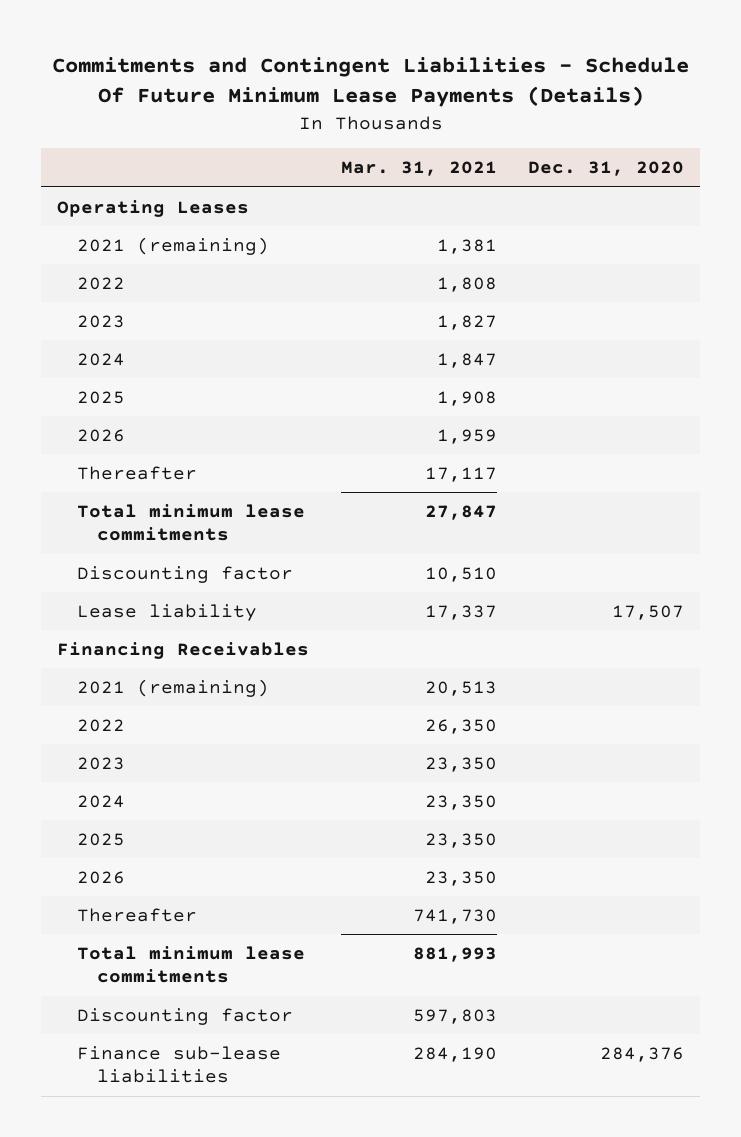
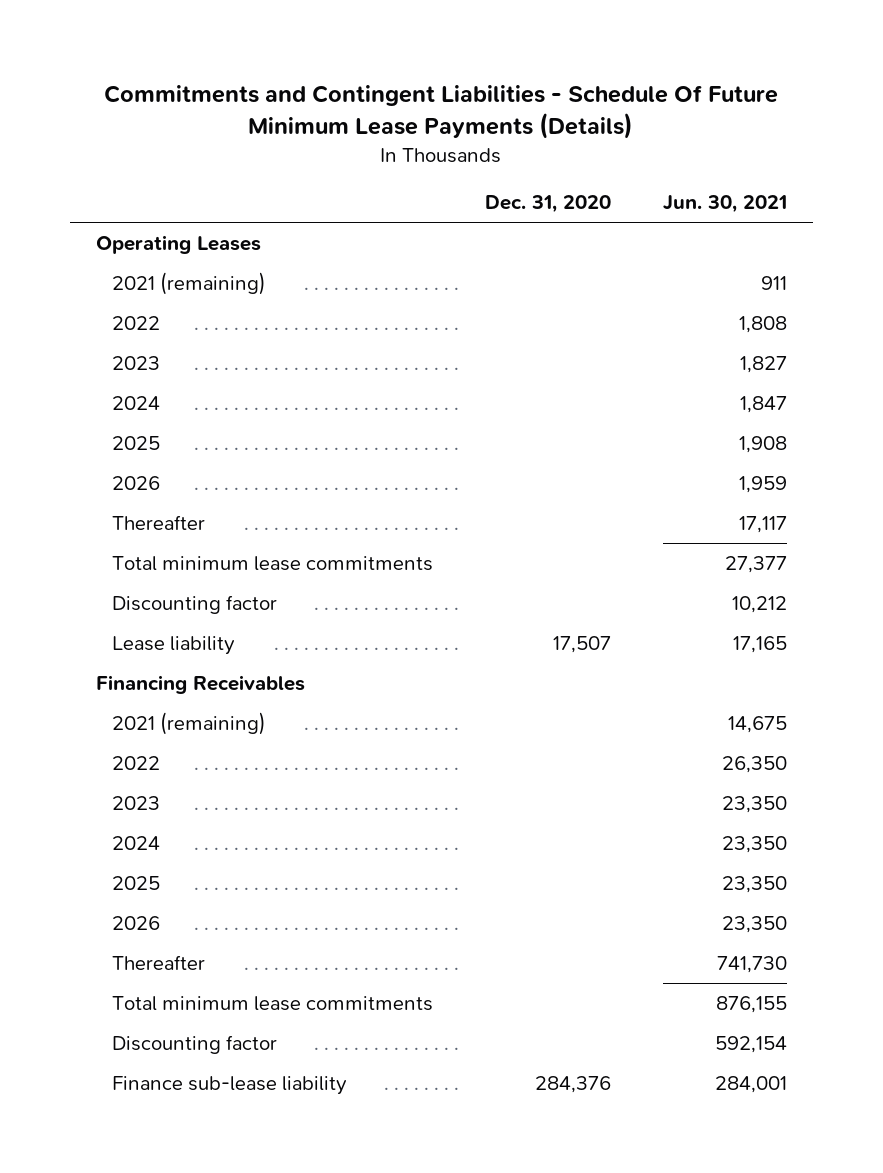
[340,161,497,177] Mar. 31, 2021 -> none
none -> [662,195,787,214] Jun. 30, 2021
[77,1046,282,1084] Finance sub-lease liabilities -> [112,1075,348,1095] Finance sub-lease liability

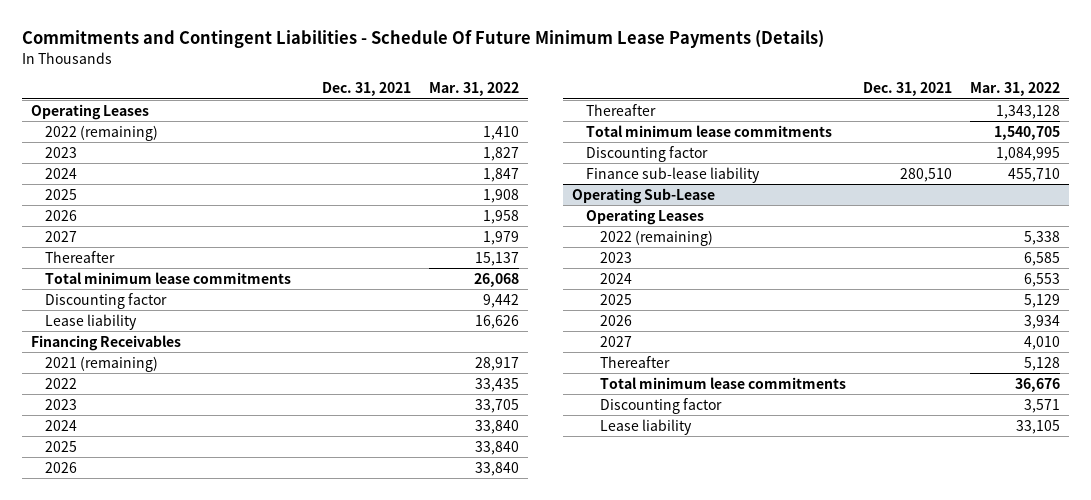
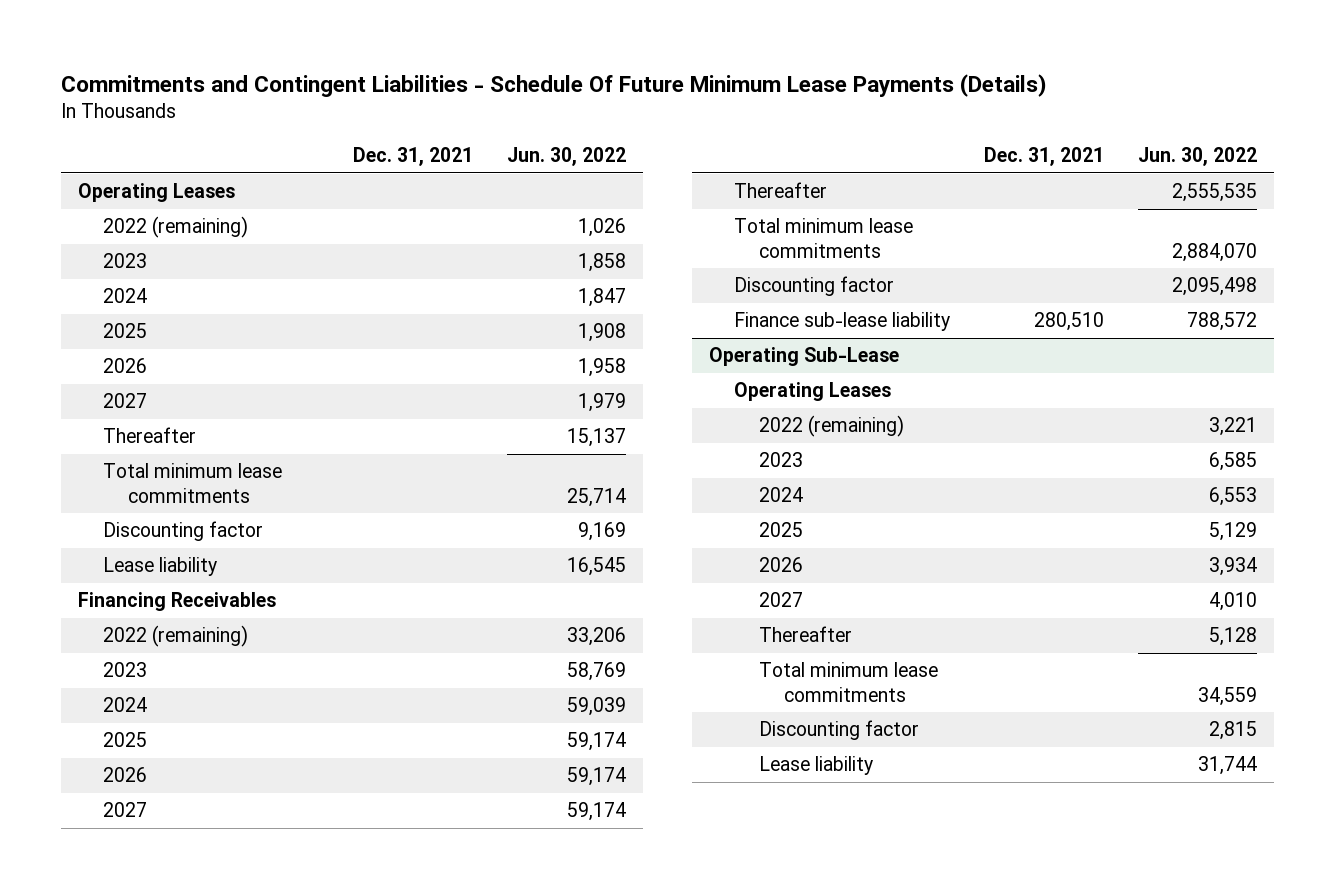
[429,82,520,97] Mar. 31, 2022 -> none
none -> [507,147,627,167] Jun. 30, 2022
[44,377,77,389] 2022 -> none
[44,355,158,372] 2021 (remaining) -> [102,625,248,648] 2022 (remaining)
none -> [102,802,147,818] 2027

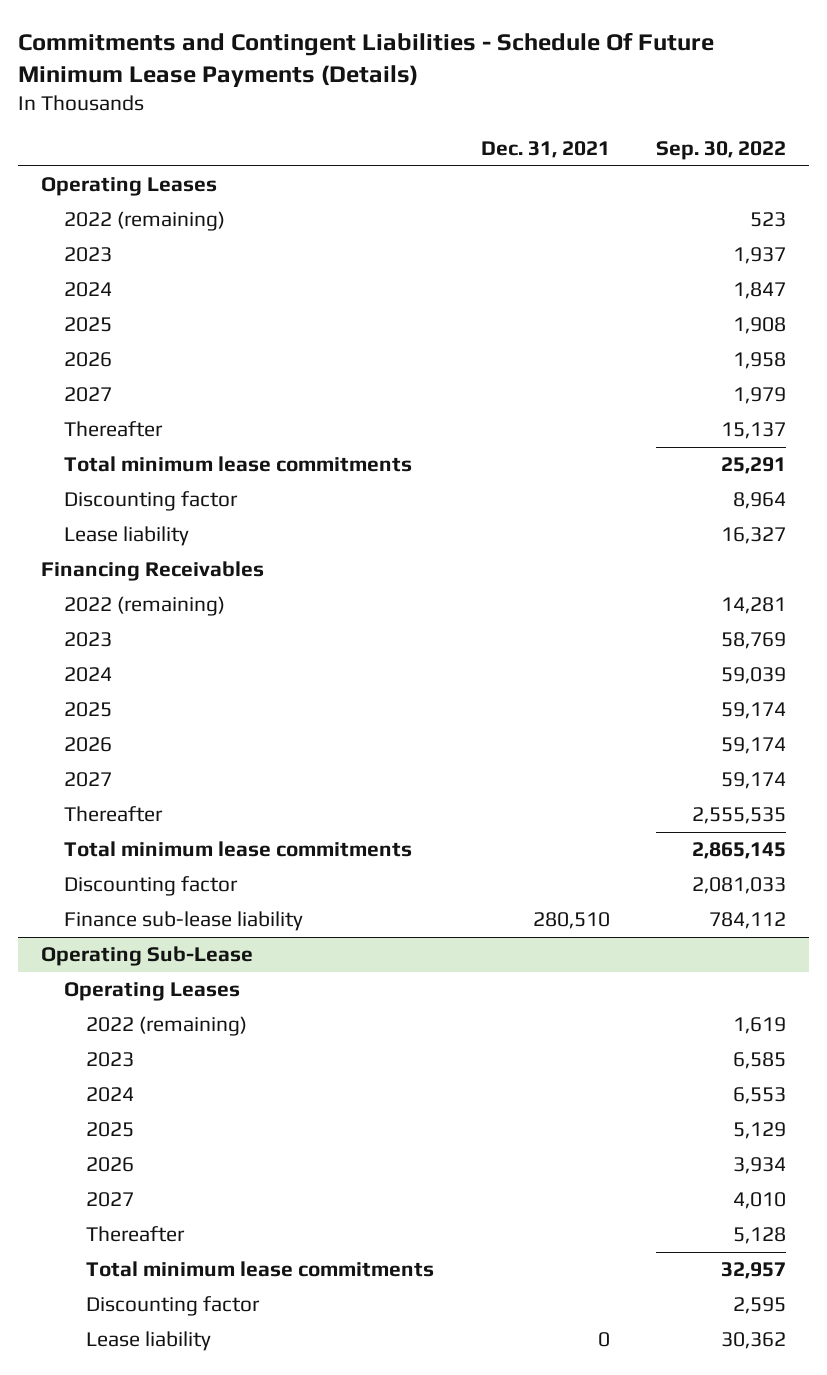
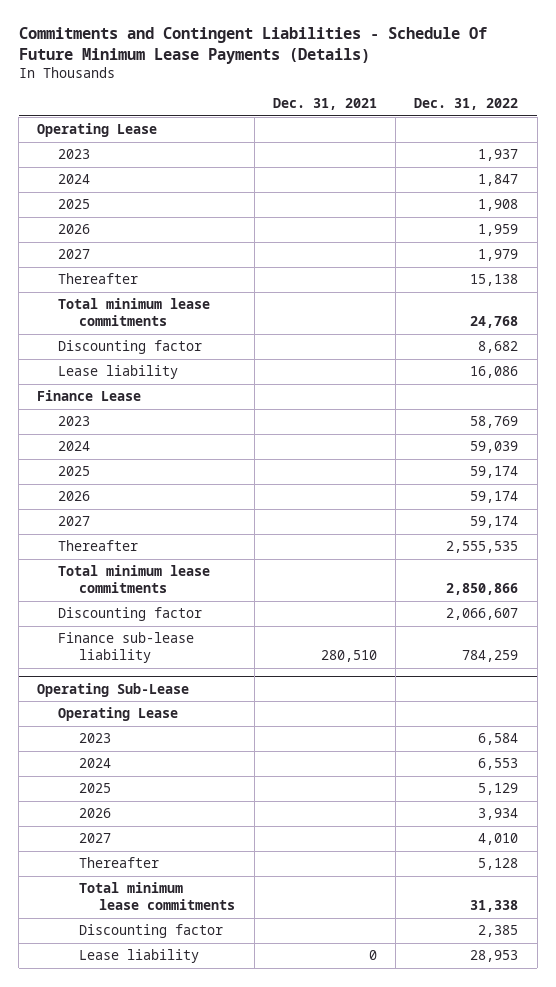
[655,141,786,161] Sep. 30, 2022 -> none
none -> [414,97,519,110] Dec. 31, 2022
[63,211,225,232] 2022 (remaining) -> none
[40,177,217,197] Operating Leases -> [37,123,158,138] Operating Lease
[63,596,225,617] 2022 (remaining) -> none
[40,561,264,582] Financing Receivables -> [37,390,142,402] Finance Lease
[86,1016,248,1037] 2022 (remaining) -> none
[63,982,240,1002] Operating Leases -> [57,707,178,722] Operating Lease

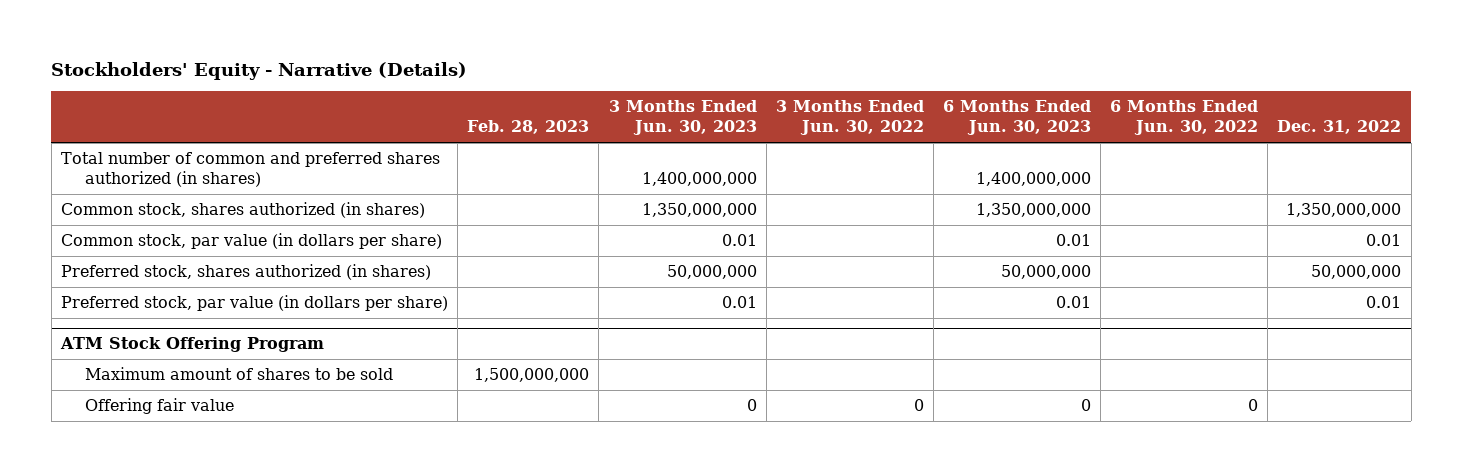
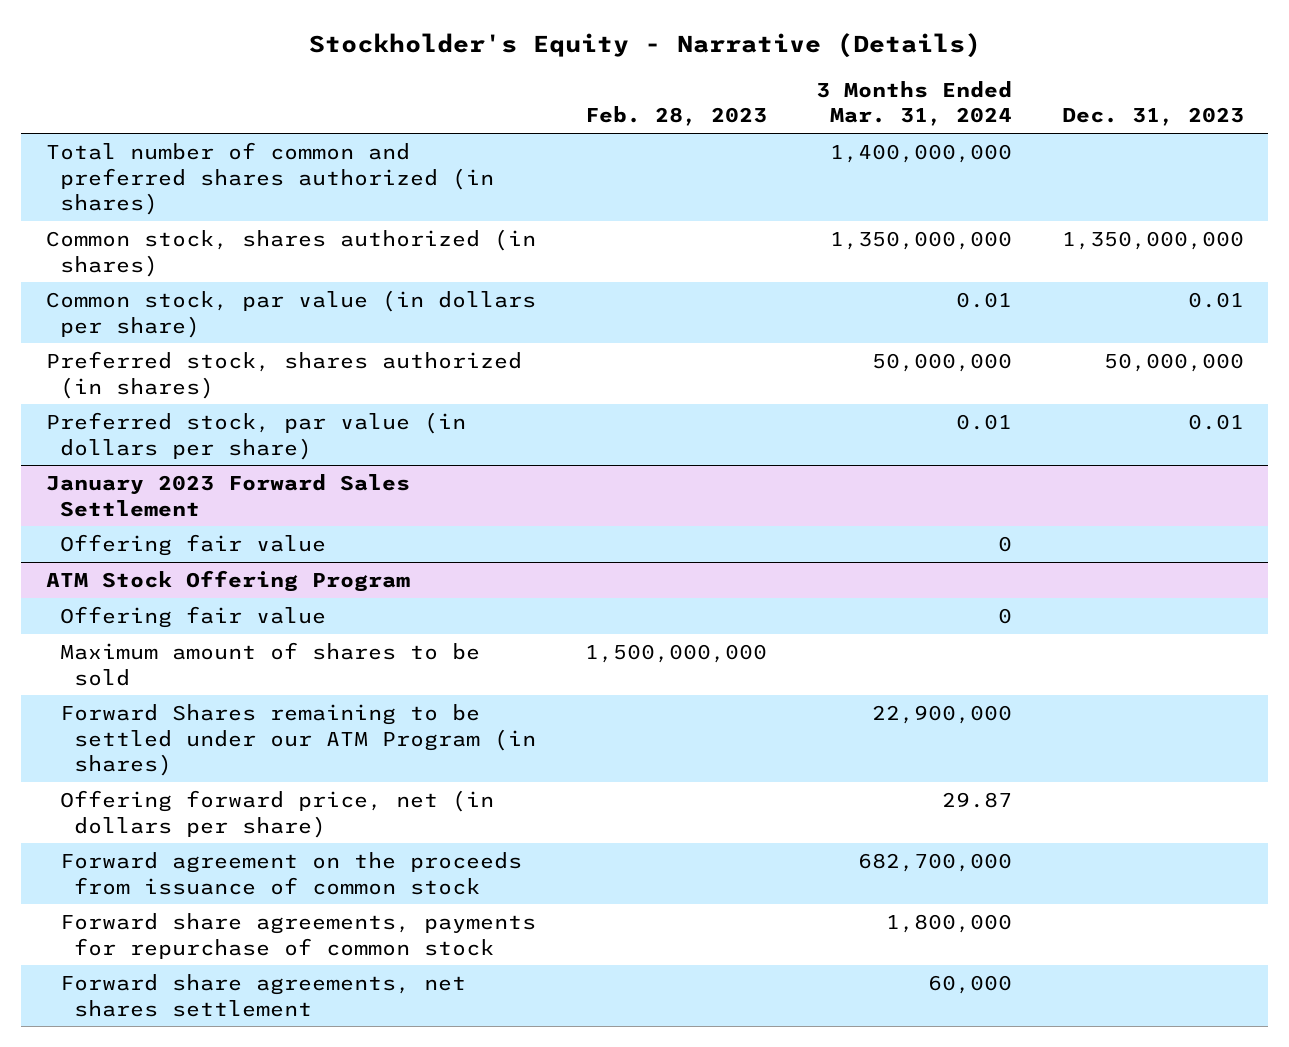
[51,61,468,80] Stockholders' Equity - Narrative (Details) -> [308,32,981,58] Stockholder's Equity - Narrative (Details)
[608,100,757,136] 3 Months Ended Jun. 30, 2023 -> none
[775,100,924,136] 3 Months Ended Jun. 30, 2022 -> none
[943,100,1092,136] 6 Months Ended Jun. 30, 2023 -> none
[1110,100,1259,136] 6 Months Ended Jun. 30, 2022 -> none
[1277,120,1402,135] Dec. 31, 2022 -> none
none -> [816,80,1013,127] 3 Months Ended Mar. 31, 2024
none -> [1061,107,1244,127] Dec. 31, 2023
none -> [45,473,410,517] January 2023 Forward Sales Settlement
none -> [59,533,326,556] Offering fair value
[84,367,393,381] Maximum amount of shares to be sold -> [59,641,480,686] Maximum amount of shares to be sold
none -> [59,703,537,777] Forward Shares remaining to be settled under our ATM Program (in shares)
none -> [59,789,494,838] Offering forward price, net (in dollars per share)
none -> [59,851,522,895] Forward agreement on the proceeds from issuance of common stock
none -> [59,912,536,959] Forward share agreements, payments for repurchase of common stock
none -> [59,973,466,1017] Forward share agreements, net shares settlement

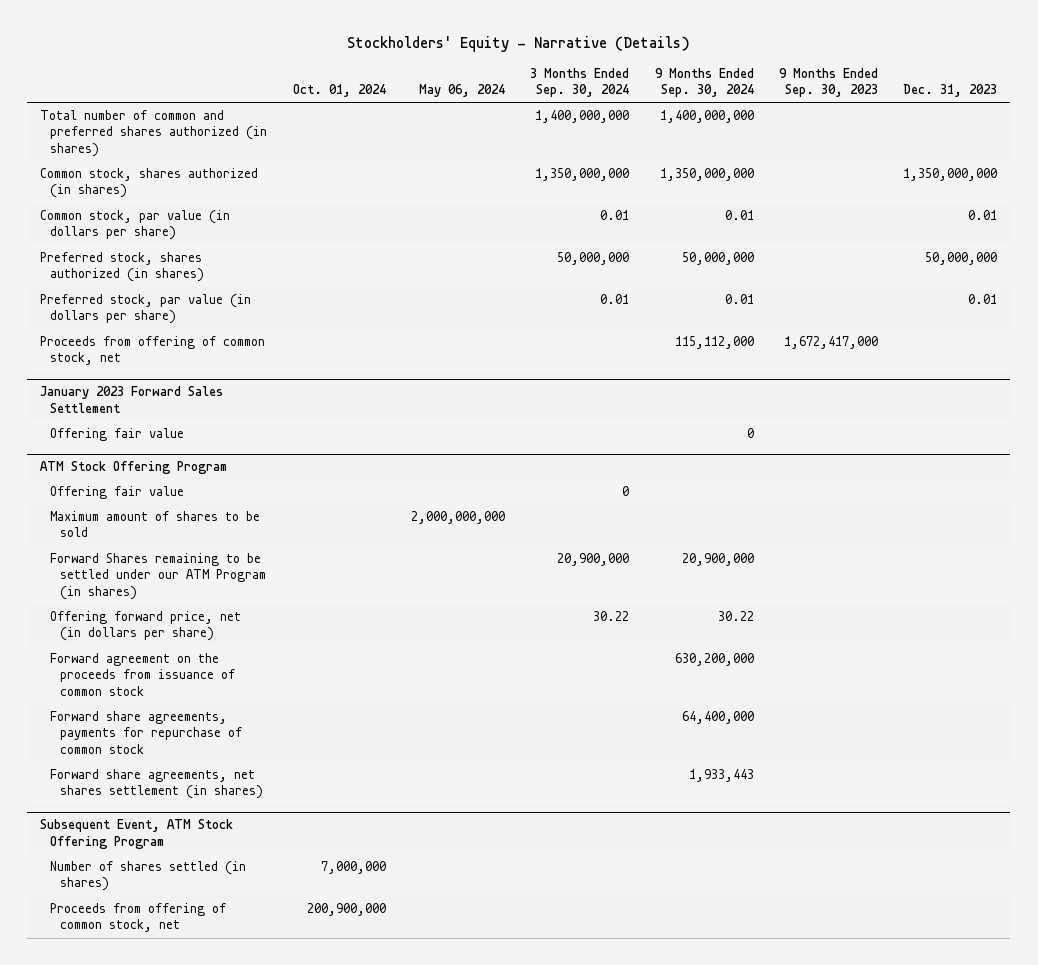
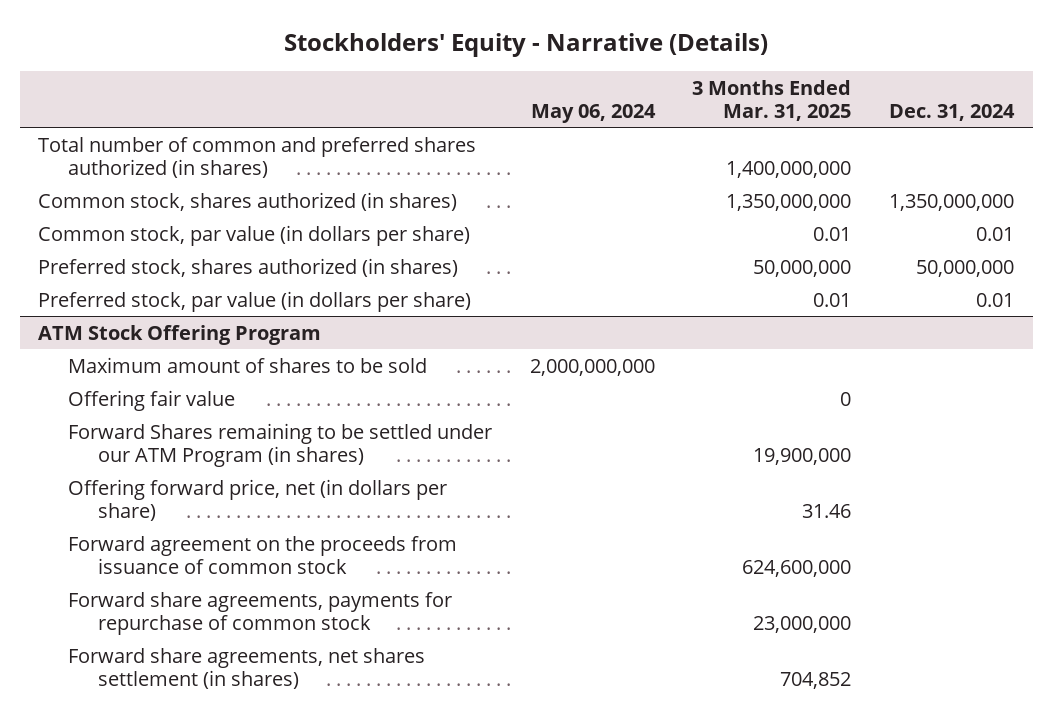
[292,84,386,98] Oct. 01, 2024 -> none
[530,67,630,98] 3 Months Ended Sep. 30, 2024 -> none
[654,67,754,98] 9 Months Ended Sep. 30, 2024 -> none
[779,67,879,98] 9 Months Ended Sep. 30, 2023 -> none
[903,84,998,98] Dec. 31, 2023 -> none
none -> [692,79,852,122] 3 Months Ended Mar. 31, 2025
none -> [888,104,1015,122] Dec. 31, 2024
[40,336,266,366] Proceeds from offering of common stock, net -> none
[40,386,224,413] January 2023 Forward Sales Settlement -> none
[50,428,185,442] Offering fair value -> none
[50,486,185,500] Offering fair value -> [68,389,236,411] Offering fair value
[40,819,234,849] Subsequent Event, ATM Stock Offering Program -> none
[50,861,247,892] Number of shares settled (in shares) -> none
[50,903,227,933] Proceeds from offering of common stock, net -> none

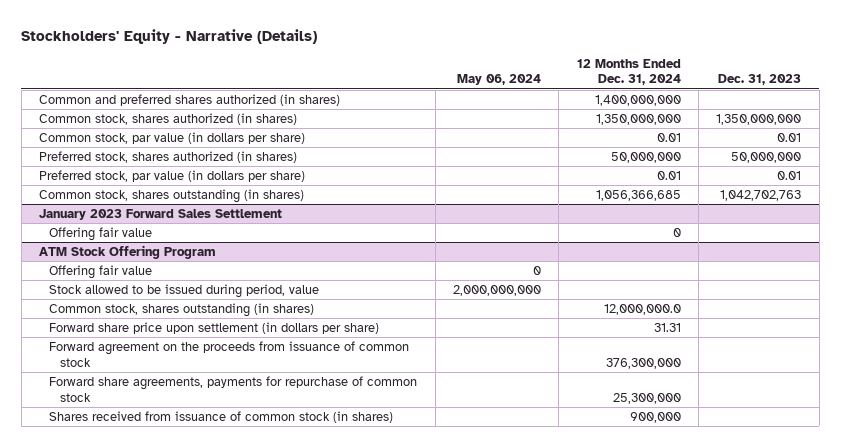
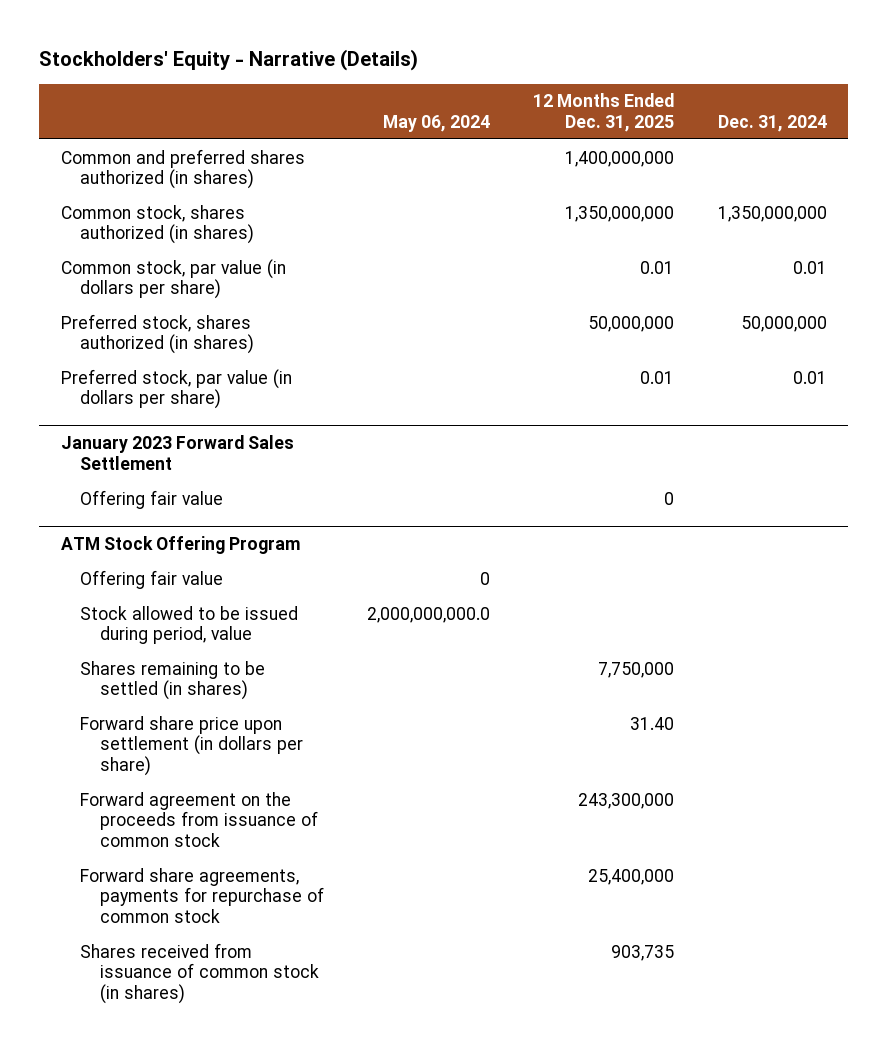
[576,58,681,86] 12 Months Ended Dec. 31, 2024 -> none
[718,74,802,86] Dec. 31, 2023 -> none
none -> [533,93,675,132] 12 Months Ended Dec. 31, 2025
none -> [717,114,827,132] Dec. 31, 2024
[39,188,305,203] Common stock, shares outstanding (in shares) -> none
[49,302,315,317] Common stock, shares outstanding (in shares) -> none
[453,284,542,296] 2,000,000,000 -> [367,606,491,623] 2,000,000,000.0
none -> [80,660,266,701] Shares remaining to be settled (in shares)

